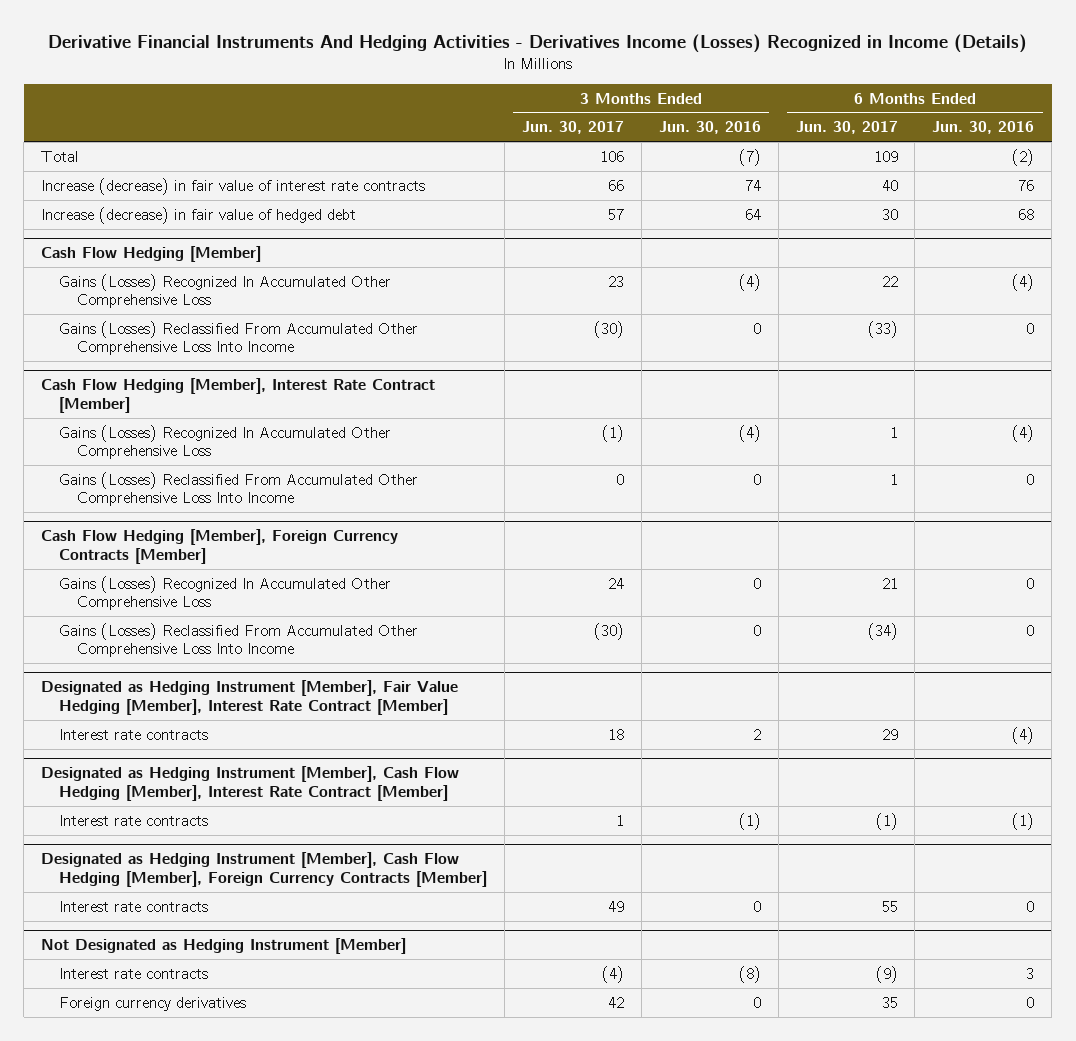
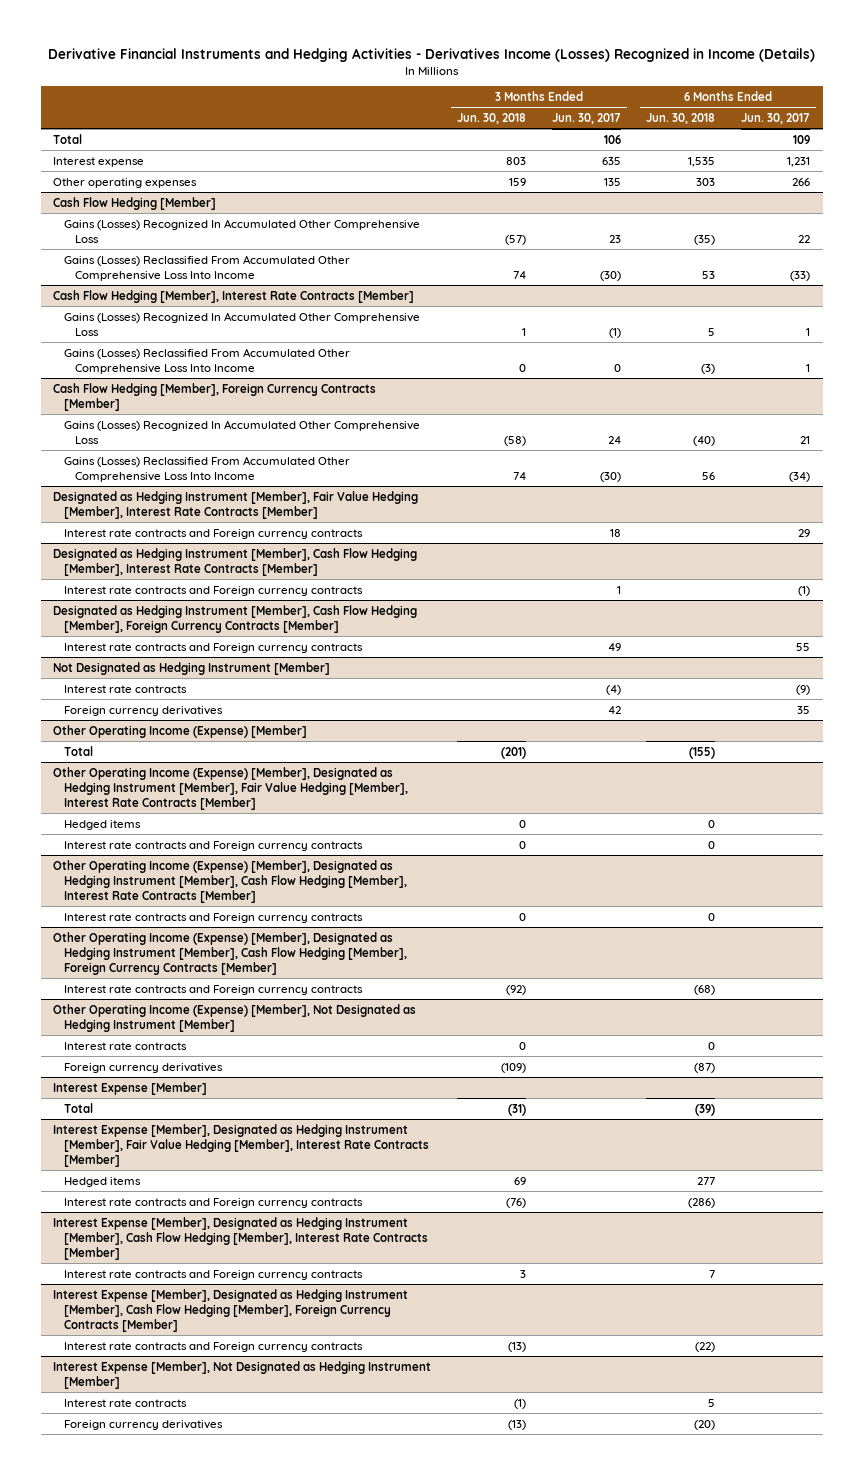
[47,33,1027,53] Derivative Financial Instruments And Hedging Activities - Derivatives Income (Losses) Recognized in Income (Details) -> [47,47,815,62] Derivative Financial Instruments and Hedging Activities - Derivatives Income (Losses) Recognized in Income (Details)
[658,121,761,135] Jun. 30, 2016 -> none
[932,121,1035,135] Jun. 30, 2016 -> none
none -> [456,113,526,125] Jun. 30, 2018
none -> [646,113,716,125] Jun. 30, 2018
[41,177,426,195] Increase (decrease) in fair value of interest rate contracts -> none
[41,206,357,224] Increase (decrease) in fair value of hedged debt -> none
none -> [53,156,145,167] Interest expense
none -> [53,177,198,188] Other operating expenses
[41,377,436,413] Cash Flow Hedging [Member], Interest Rate Contract [Member] -> [53,289,415,303] Cash Flow Hedging [Member], Interest Rate Contracts [Member]
[41,679,459,715] Designated as Hedging Instrument [Member], Fair Value Hedging [Member], Interest Rate Contract [Member] -> [53,490,419,519] Designated as Hedging Instrument [Member], Fair Value Hedging [Member], Interest Rate Contracts [Member]
[58,728,208,740] Interest rate contracts -> [63,528,363,539] Interest rate contracts and Foreign currency contracts
[41,765,460,801] Designated as Hedging Instrument [Member], Cash Flow Hedging [Member], Interest Rate Contract [Member] -> [53,547,418,576] Designated as Hedging Instrument [Member], Cash Flow Hedging [Member], Interest Rate Contracts [Member]
[58,814,208,826] Interest rate contracts -> [63,585,363,596] Interest rate contracts and Foreign currency contracts
[58,900,208,912] Interest rate contracts -> [63,642,363,653] Interest rate contracts and Foreign currency contracts
none -> [53,724,308,738] Other Operating Income (Expense) [Member]
none -> [63,745,93,756] Total
none -> [53,766,408,810] Other Operating Income (Expense) [Member], Designated as Hedging Instrument [Member], Fair Value Hedging [Member], Interest Rate Contracts [Member]
none -> [63,819,141,830] Hedged items
none -> [63,840,363,851] Interest rate contracts and Foreign currency contracts
none -> [53,859,407,903] Other Operating Income (Expense) [Member], Designated as Hedging Instrument [Member], Cash Flow Hedging [Member], Interest Rate Contracts [Member]
none -> [63,912,363,923] Interest rate contracts and Foreign currency contracts
none -> [53,931,407,975] Other Operating Income (Expense) [Member], Designated as Hedging Instrument [Member], Cash Flow Hedging [Member], Foreign Currency Contracts [Member]
none -> [63,984,363,995] Interest rate contracts and Foreign currency contracts
none -> [53,1003,417,1032] Other Operating Income (Expense) [Member], Not Designated as Hedging Instrument [Member]
none -> [63,1041,187,1050] Interest rate contracts
none -> [63,1062,223,1073] Foreign currency derivatives
none -> [53,1081,208,1095] Interest Expense [Member]
none -> [63,1102,93,1113] Total
none -> [53,1123,429,1167] Interest Expense [Member], Designated as Hedging Instrument [Member], Fair Value Hedging [Member], Interest Rate Contracts [Member]
none -> [63,1176,141,1187] Hedged items
none -> [63,1197,363,1208] Interest rate contracts and Foreign currency contracts
none -> [53,1216,428,1260] Interest Expense [Member], Designated as Hedging Instrument [Member], Cash Flow Hedging [Member], Interest Rate Contracts [Member]
none -> [63,1269,363,1280] Interest rate contracts and Foreign currency contracts
none -> [53,1288,409,1332] Interest Expense [Member], Designated as Hedging Instrument [Member], Cash Flow Hedging [Member], Foreign Currency Contracts [Member]
none -> [63,1341,363,1352] Interest rate contracts and Foreign currency contracts
none -> [53,1360,432,1389] Interest Expense [Member], Not Designated as Hedging Instrument [Member]
none -> [63,1398,187,1407] Interest rate contracts
none -> [63,1419,223,1430] Foreign currency derivatives

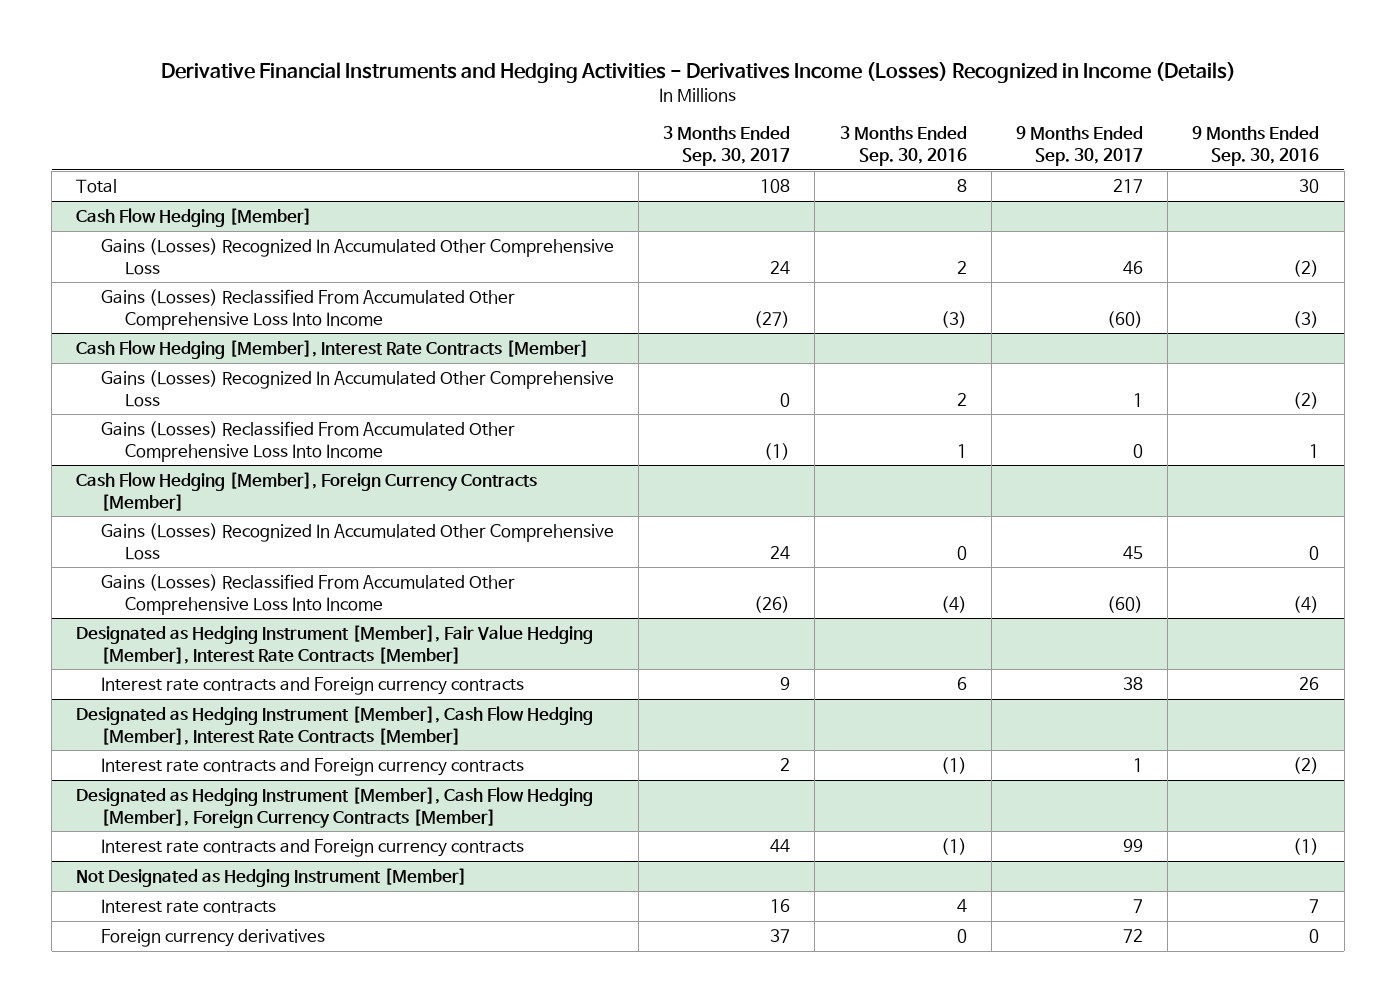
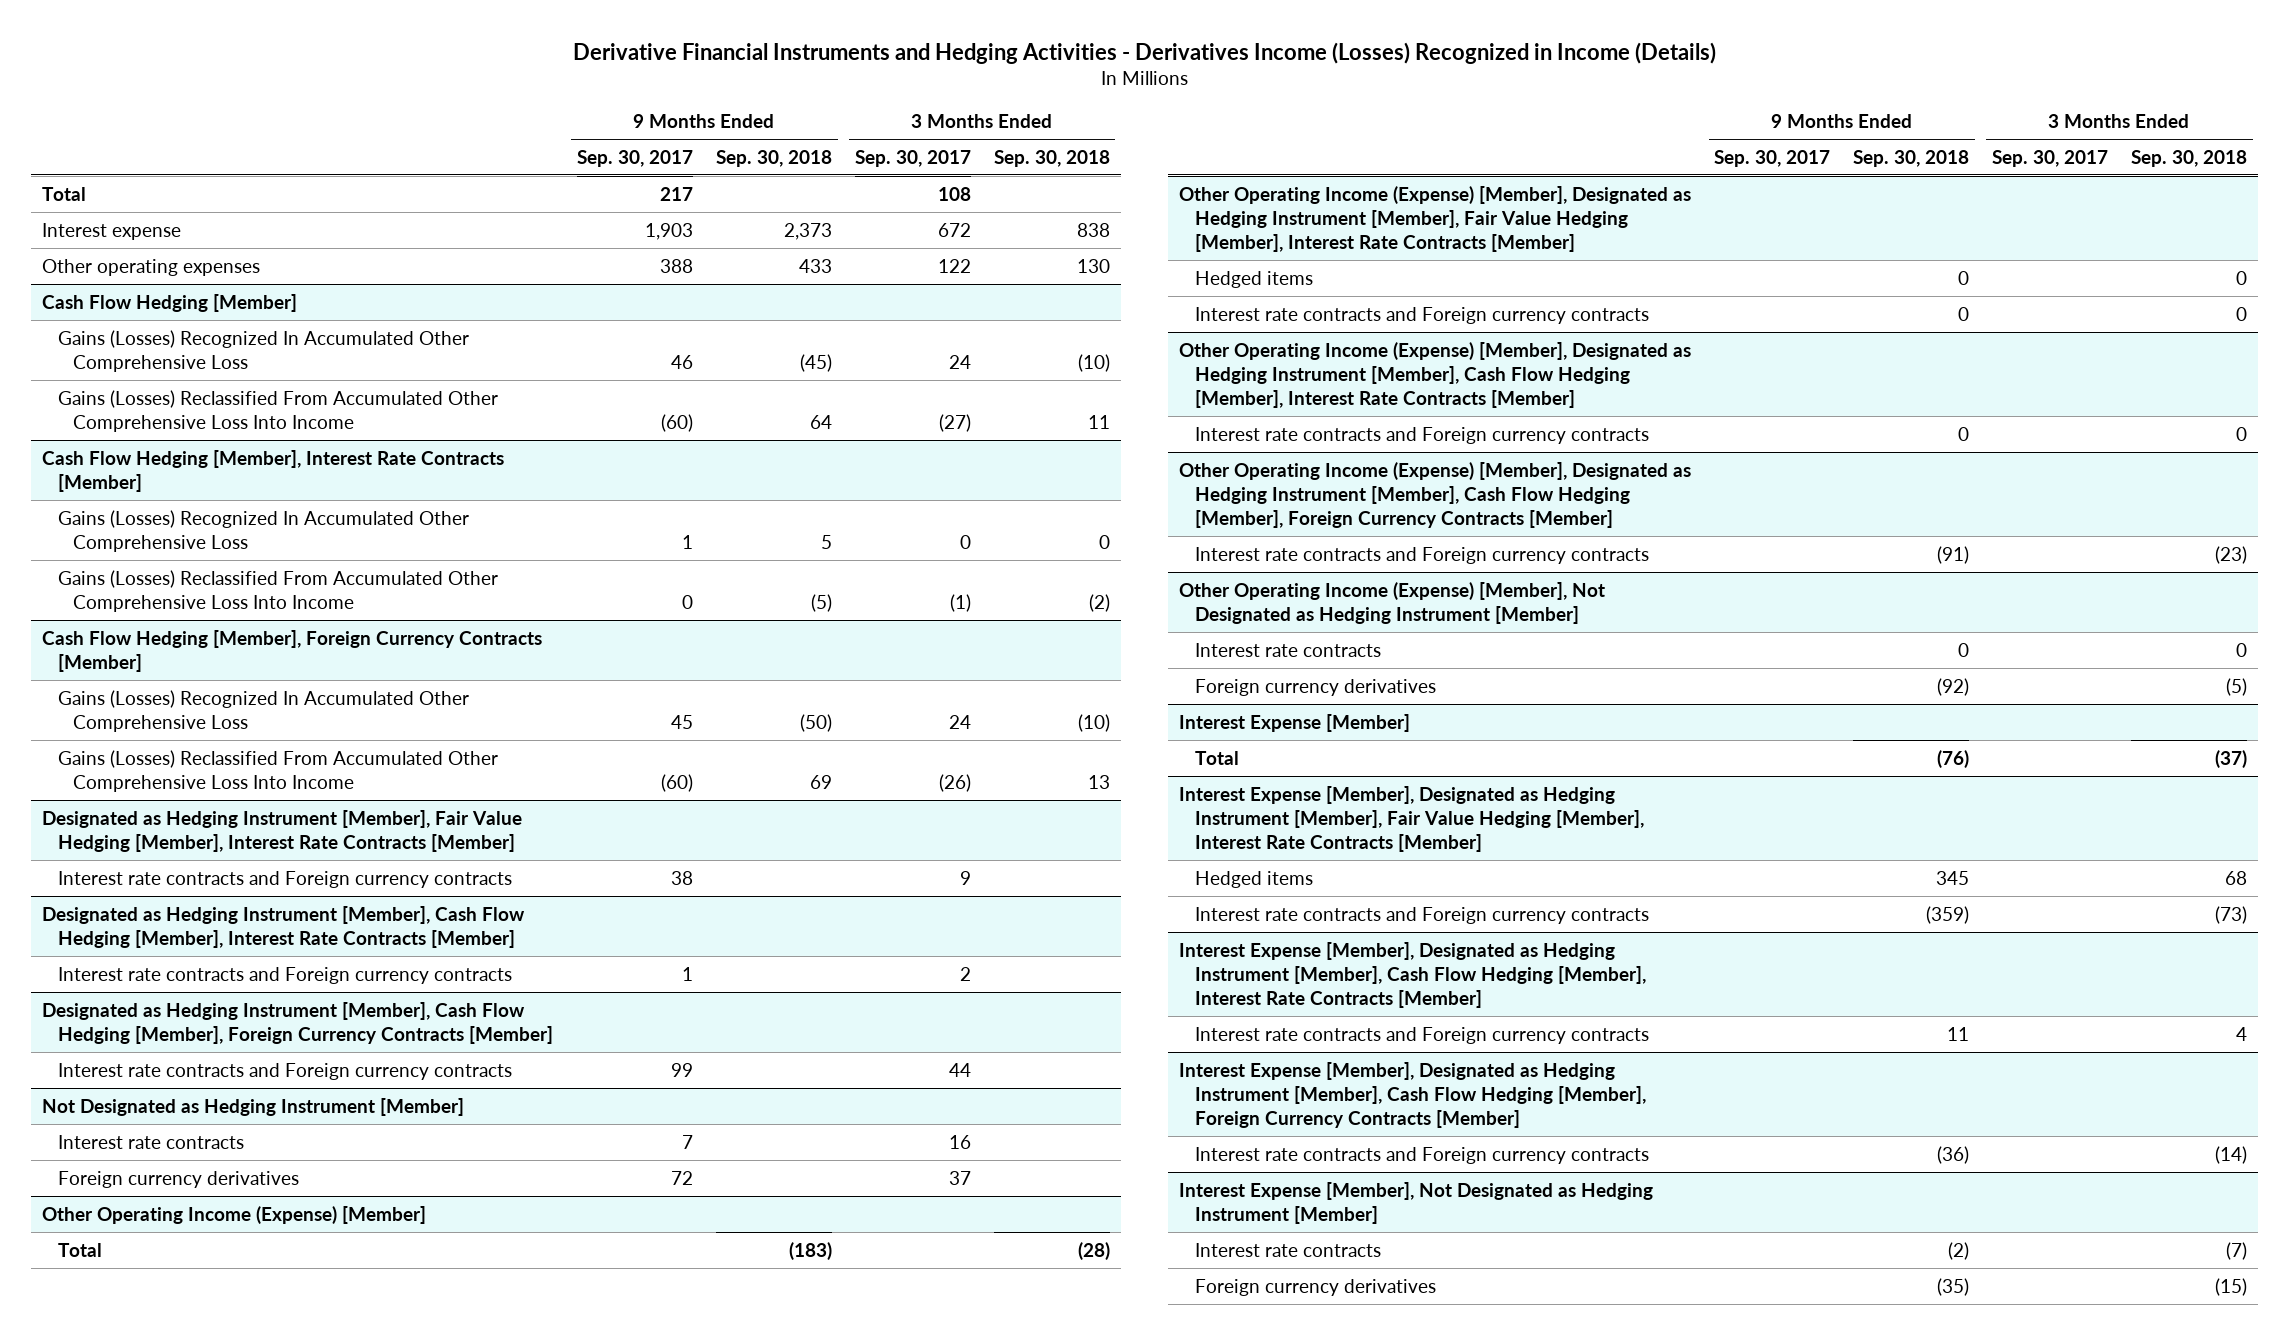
[839,126,967,166] 3 Months Ended Sep. 30, 2016 -> none
[1192,126,1320,166] 9 Months Ended Sep. 30, 2016 -> none
none -> [715,149,832,167] Sep. 30, 2018
none -> [993,149,1110,167] Sep. 30, 2018
none -> [42,222,182,240] Interest expense
none -> [42,258,261,276] Other operating expenses
none -> [42,1205,427,1224] Other Operating Income (Expense) [Member]
none -> [57,1242,102,1257] Total
none -> [1179,185,1692,253] Other Operating Income (Expense) [Member], Designated as Hedging Instrument [Member], Fair Value Hedging [Member], Interest Rate Contracts [Member]
none -> [1194,270,1313,288] Hedged items
none -> [1194,306,1649,324] Interest rate contracts and Foreign currency contracts
none -> [1179,341,1692,409] Other Operating Income (Expense) [Member], Designated as Hedging Instrument [Member], Cash Flow Hedging [Member], Interest Rate Contracts [Member]
none -> [1194,426,1649,444] Interest rate contracts and Foreign currency contracts
none -> [1179,461,1692,529] Other Operating Income (Expense) [Member], Designated as Hedging Instrument [Member], Cash Flow Hedging [Member], Foreign Currency Contracts [Member]
none -> [1194,546,1649,564] Interest rate contracts and Foreign currency contracts
none -> [1179,581,1606,624] Other Operating Income (Expense) [Member], Not Designated as Hedging Instrument [Member]
none -> [1194,642,1381,657] Interest rate contracts
none -> [1194,678,1436,696] Foreign currency derivatives
none -> [1179,713,1411,732] Interest Expense [Member]
none -> [1194,750,1239,765] Total
none -> [1179,785,1644,853] Interest Expense [Member], Designated as Hedging Instrument [Member], Fair Value Hedging [Member], Interest Rate Contracts [Member]
none -> [1194,870,1313,888] Hedged items
none -> [1194,906,1649,924] Interest rate contracts and Foreign currency contracts
none -> [1179,941,1646,1009] Interest Expense [Member], Designated as Hedging Instrument [Member], Cash Flow Hedging [Member], Interest Rate Contracts [Member]
none -> [1194,1026,1649,1044] Interest rate contracts and Foreign currency contracts
none -> [1179,1061,1646,1129] Interest Expense [Member], Designated as Hedging Instrument [Member], Cash Flow Hedging [Member], Foreign Currency Contracts [Member]
none -> [1194,1146,1649,1164] Interest rate contracts and Foreign currency contracts
none -> [1179,1181,1654,1224] Interest Expense [Member], Not Designated as Hedging Instrument [Member]
none -> [1194,1242,1381,1257] Interest rate contracts
none -> [1194,1278,1436,1296] Foreign currency derivatives

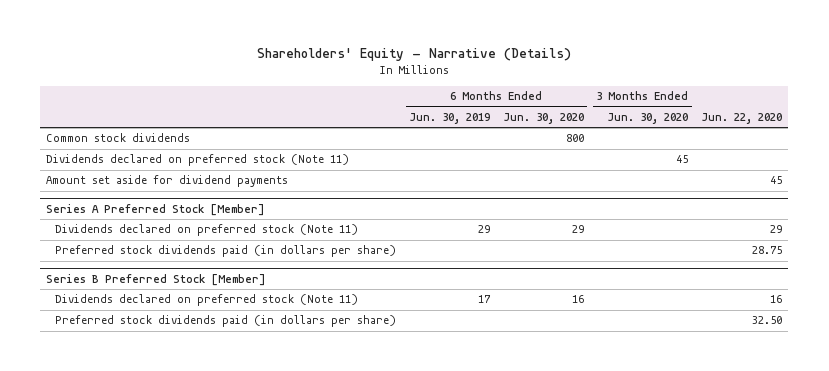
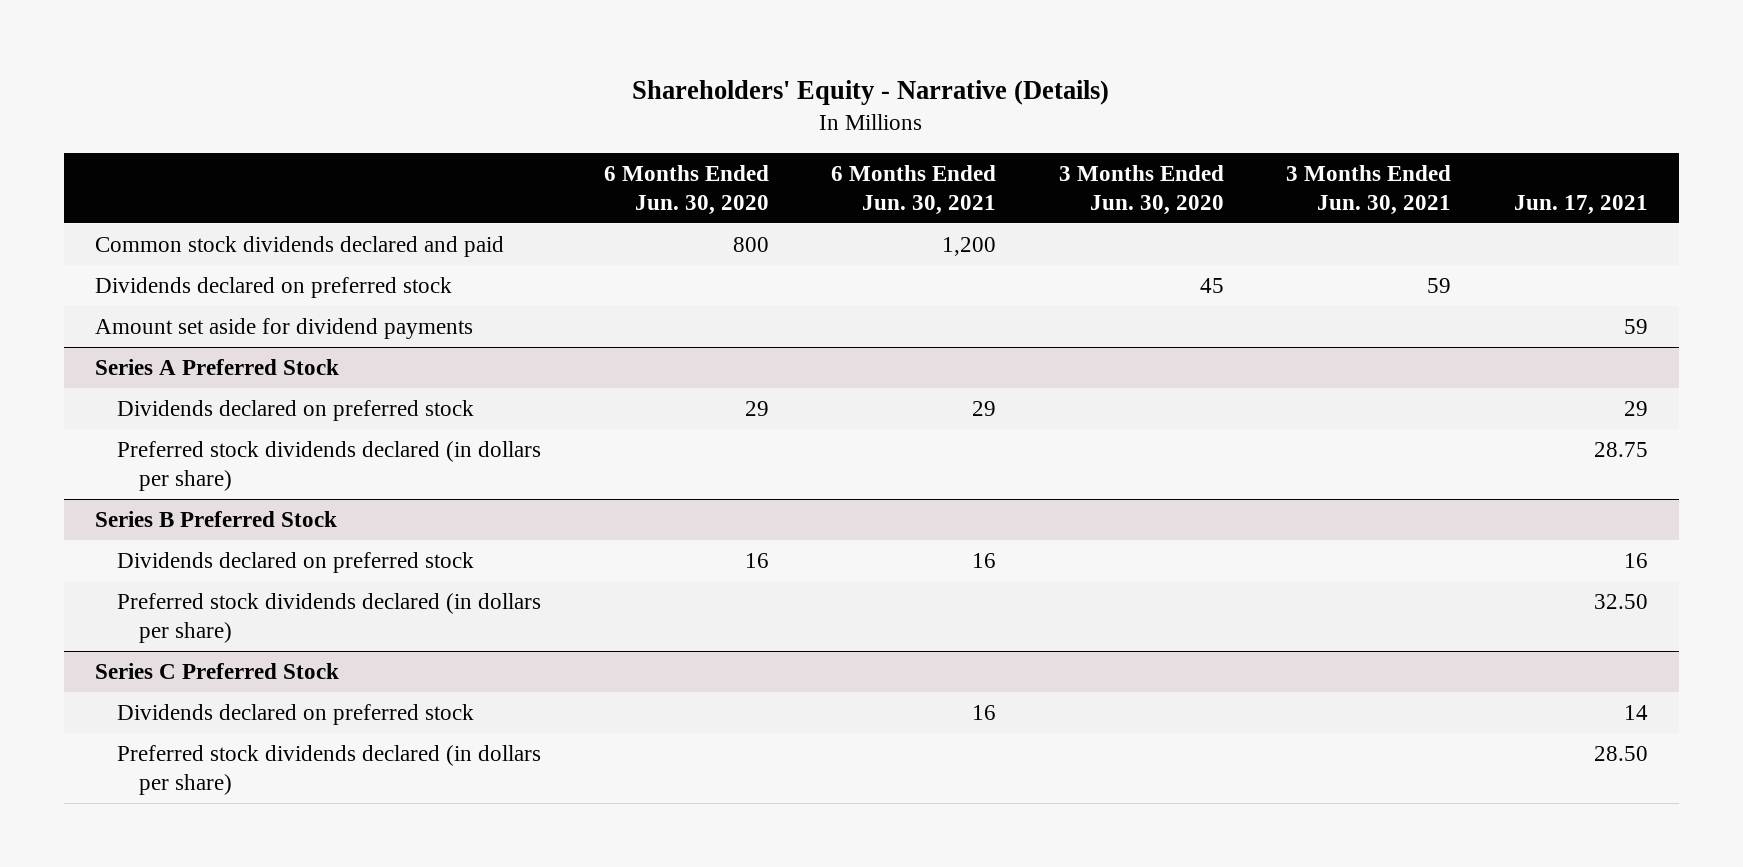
[409,112,491,124] Jun. 30, 2019 -> none
[701,112,783,124] Jun. 22, 2020 -> none
none -> [831,164,997,215] 6 Months Ended Jun. 30, 2021
none -> [1286,164,1452,215] 3 Months Ended Jun. 30, 2021
none -> [1514,194,1649,215] Jun. 17, 2021
[46,133,191,143] Common stock dividends -> [94,235,504,257] Common stock dividends declared and paid
[46,154,350,167] Dividends declared on preferred stock (Note 11) -> [94,276,452,298] Dividends declared on preferred stock
[46,203,266,216] Series A Preferred Stock [Member] -> [94,358,339,375] Series A Preferred Stock
[55,224,359,237] Dividends declared on preferred stock (Note 11) -> [117,399,475,421] Dividends declared on preferred stock
[55,245,397,258] Preferred stock dividends paid (in dollars per share) -> [117,440,542,491] Preferred stock dividends declared (in dollars per share)
[46,273,267,286] Series B Preferred Stock [Member] -> [94,510,337,527] Series B Preferred Stock
[55,294,359,307] Dividends declared on preferred stock (Note 11) -> [117,551,475,573] Dividends declared on preferred stock
[55,315,397,328] Preferred stock dividends paid (in dollars per share) -> [117,592,542,643] Preferred stock dividends declared (in dollars per share)
none -> [94,662,339,679] Series C Preferred Stock
none -> [117,703,475,725] Dividends declared on preferred stock
none -> [117,744,542,795] Preferred stock dividends declared (in dollars per share)

